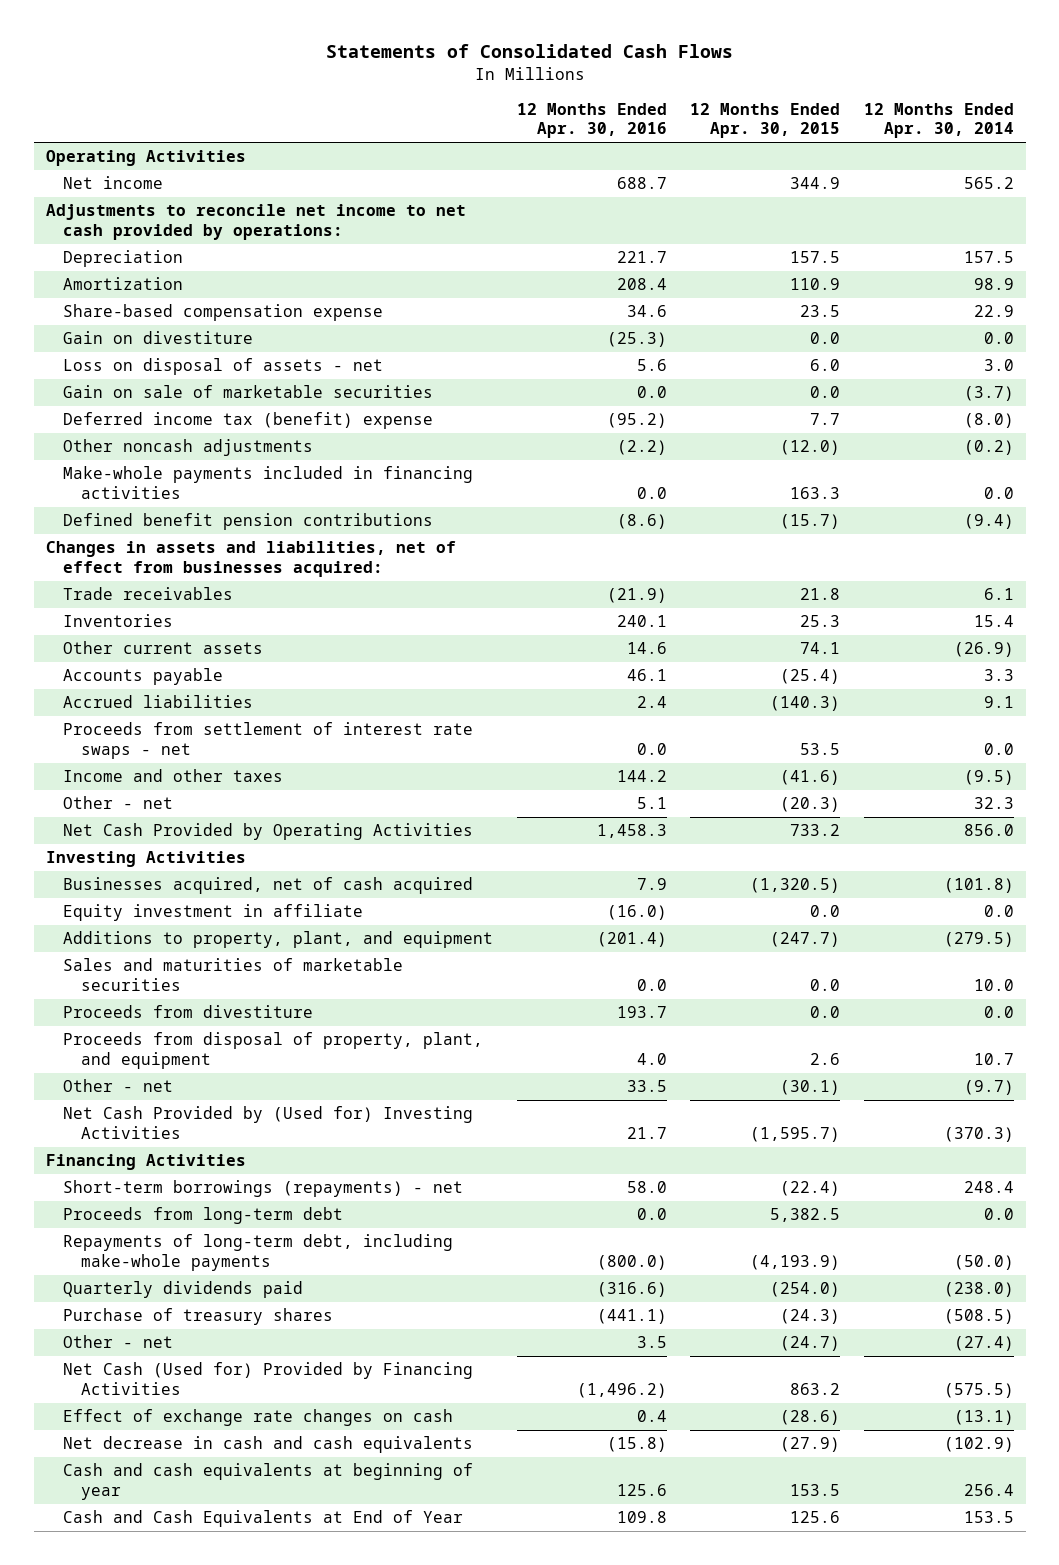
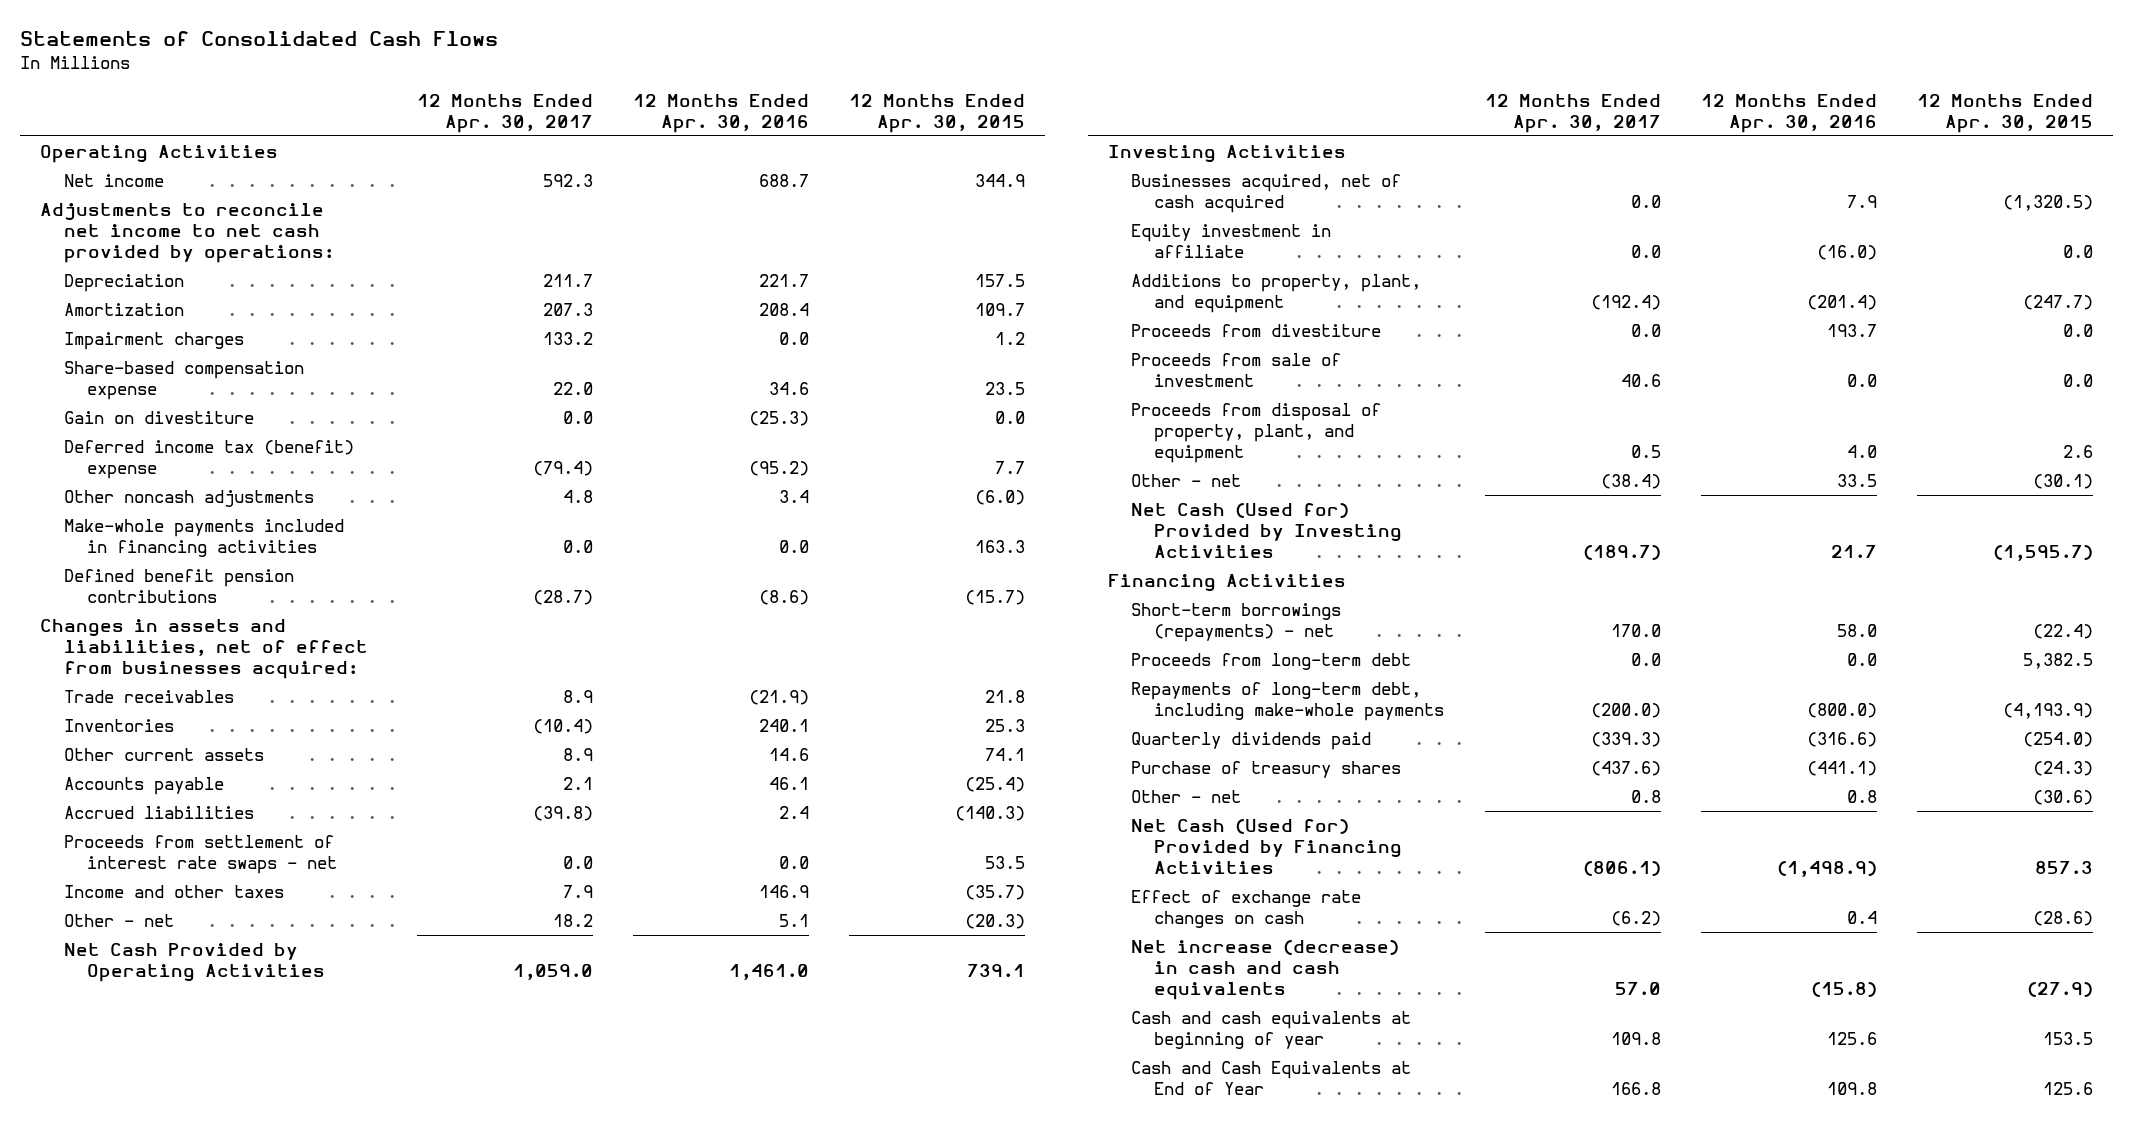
[863,102,1014,139] 12 Months Ended Apr. 30, 2014 -> none
none -> [417,93,594,133] 12 Months Ended Apr. 30, 2017
[790,278,841,291] 110.9 -> [975,302,1026,316] 109.7
none -> [63,331,244,350] Impairment charges
[63,358,384,376] Loss on disposal of assets - net -> none
[63,385,434,399] Gain on sale of marketable securities -> none
[616,440,667,456] (2.2) -> [779,489,810,503] 3.4
[780,440,841,456] (12.0) -> [975,489,1026,505] (6.0)
[616,770,667,783] 144.2 -> [759,884,810,898] 146.9
[780,770,841,786] (41.6) -> [965,884,1026,900] (35.7)
[596,824,667,839] 1,458.3 -> [729,963,810,980] 1,461.0
[790,824,841,837] 733.2 -> [967,963,1026,977] 739.1
[63,958,404,991] Sales and maturities of marketable securities -> none
none -> [1131,352,1342,387] Proceeds from sale of investment
[63,1106,474,1139] Net Cash Provided by (Used for) Investing Activities -> [1131,502,1403,559] Net Cash (Used for) Provided by Investing Activities
[636,1336,667,1349] 3.5 -> [1846,789,1877,803] 0.8
[780,1336,841,1352] (24.7) -> [2032,789,2093,805] (30.6)
[576,1382,667,1398] (1,496.2) -> [1776,861,1877,878] (1,498.9)
[790,1382,841,1395] 863.2 -> [2034,861,2093,875] 857.3
[63,1436,474,1454] Net decrease in cash and cash equivalents -> [1131,939,1400,1001] Net increase (decrease) in cash and cash equivalents

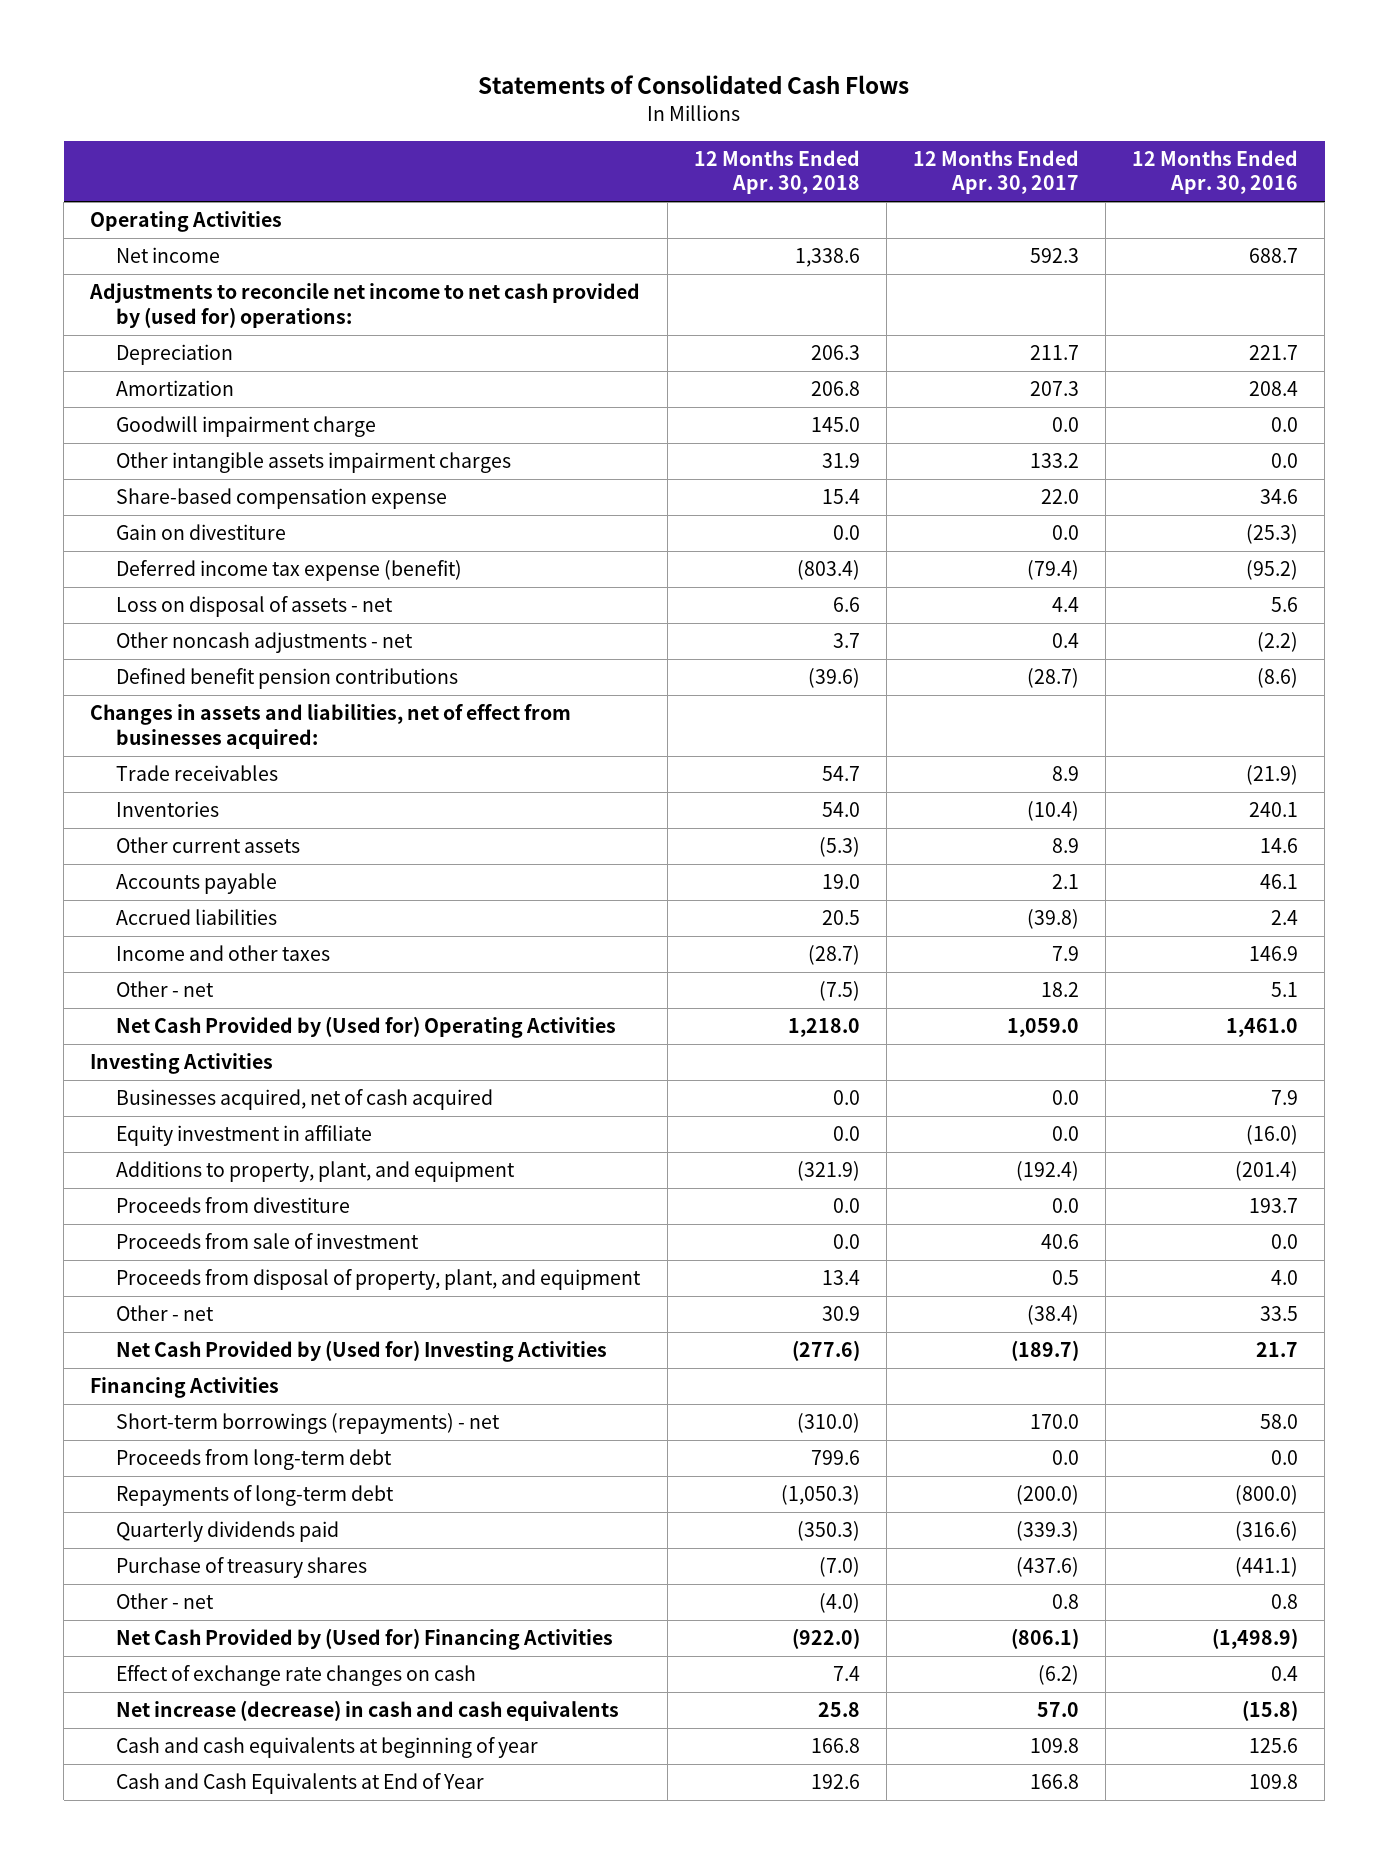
[849,93,1026,133] 12 Months Ended Apr. 30, 2015 -> none
none -> [693,149,860,195] 12 Months Ended Apr. 30, 2018
[40,202,334,264] Adjustments to reconcile net income to net cash provided by operations: -> [89,283,641,328] Adjustments to reconcile net income to net cash provided by (used for) operations:
none -> [116,416,377,438] Goodwill impairment charge
[63,331,244,350] Impairment charges -> [116,452,512,474] Other intangible assets impairment charges
[63,518,344,557] Make-whole payments included in financing activities -> none
[63,439,354,479] Deferred income tax (benefit) expense -> [116,560,463,582] Deferred income tax expense (benefit)
none -> [116,596,394,618] Loss on disposal of assets - net
[63,489,314,507] Other noncash adjustments -> [116,632,414,654] Other noncash adjustments - net
[563,489,594,503] 4.8 -> [1051,633,1079,649] 0.4
[779,489,810,503] 3.4 -> [1257,632,1299,653] (2.2)
[63,834,338,874] Proceeds from settlement of interest rate swaps - net -> none
[63,942,326,982] Net Cash Provided by Operating Activities -> [116,1016,617,1039] Net Cash Provided by (Used for) Operating Activities
[1131,502,1403,559] Net Cash (Used for) Provided by Investing Activities -> [116,1340,608,1363] Net Cash Provided by (Used for) Investing Activities
[1131,681,1445,721] Repayments of long-term debt, including make-whole payments -> [116,1485,395,1507] Repayments of long-term debt
[1131,818,1403,875] Net Cash (Used for) Provided by Financing Activities -> [116,1628,614,1651] Net Cash Provided by (Used for) Financing Activities

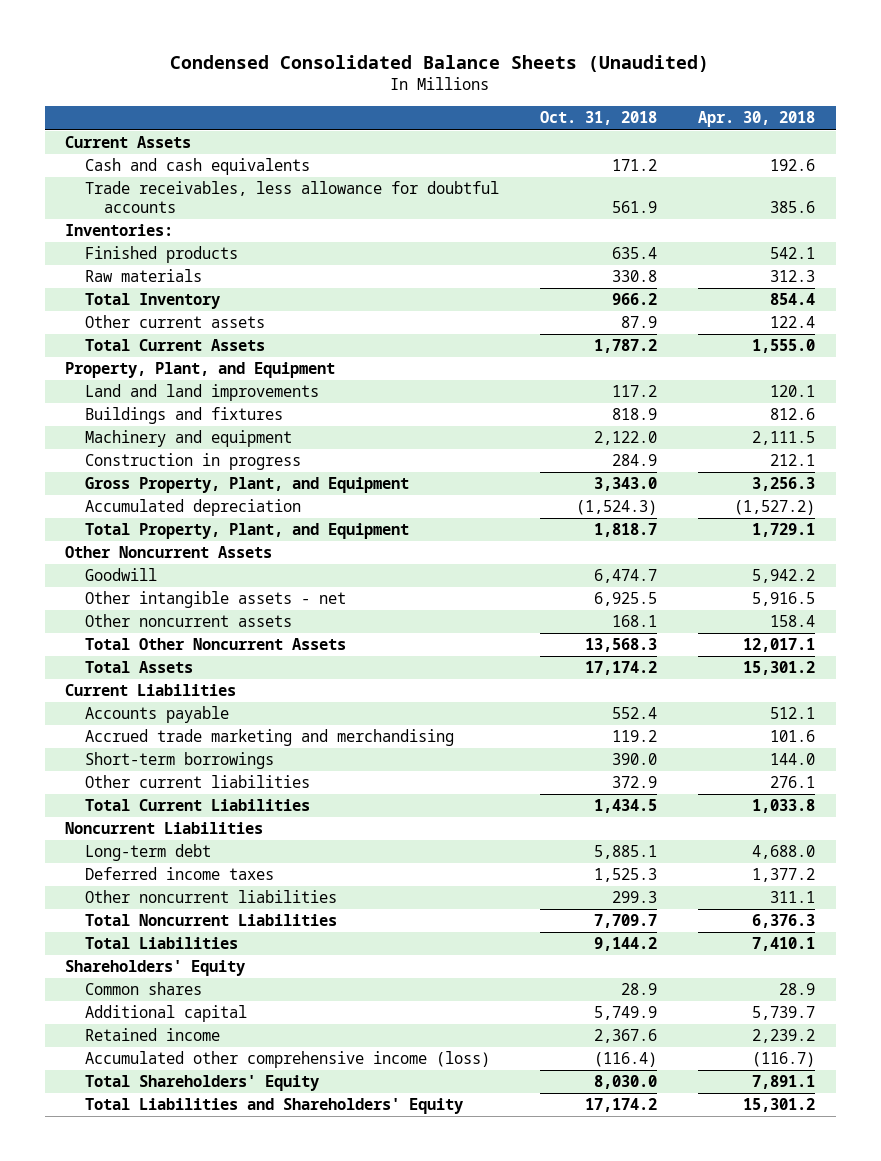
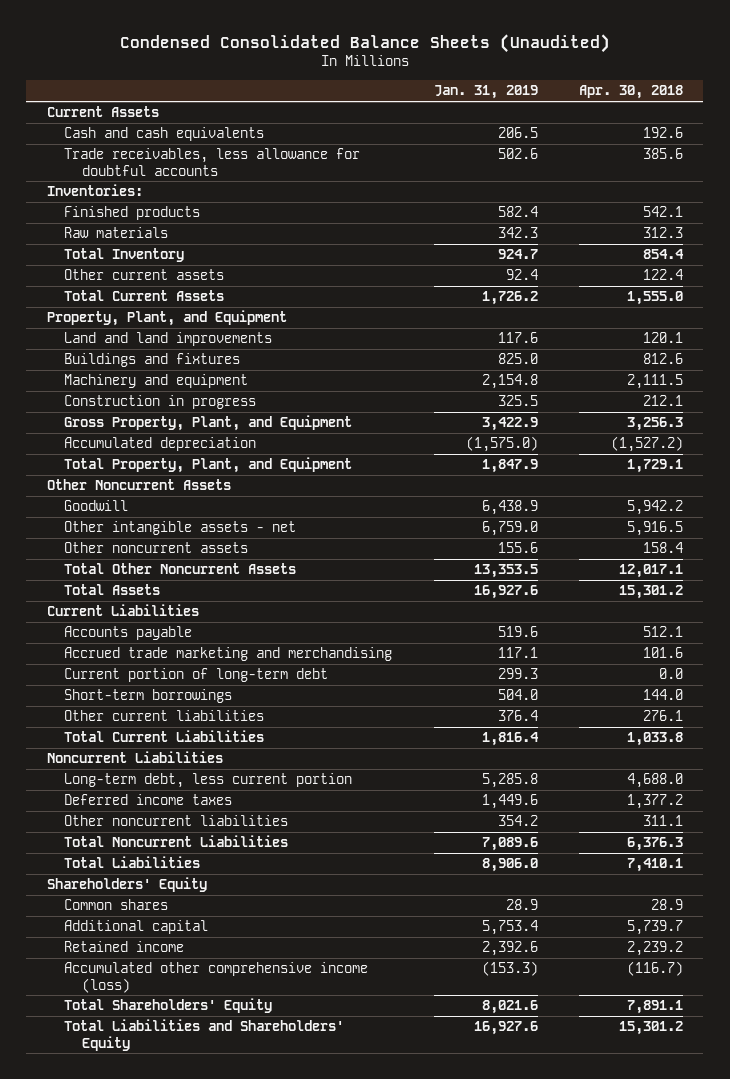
[540,111,658,126] Oct. 31, 2018 -> none
none -> [433,85,538,100] Jan. 31, 2019
none -> [64,668,329,683] Current portion of long-term debt
[84,844,211,862] Long-term debt -> [64,773,353,789] Long-term debt, less current portion

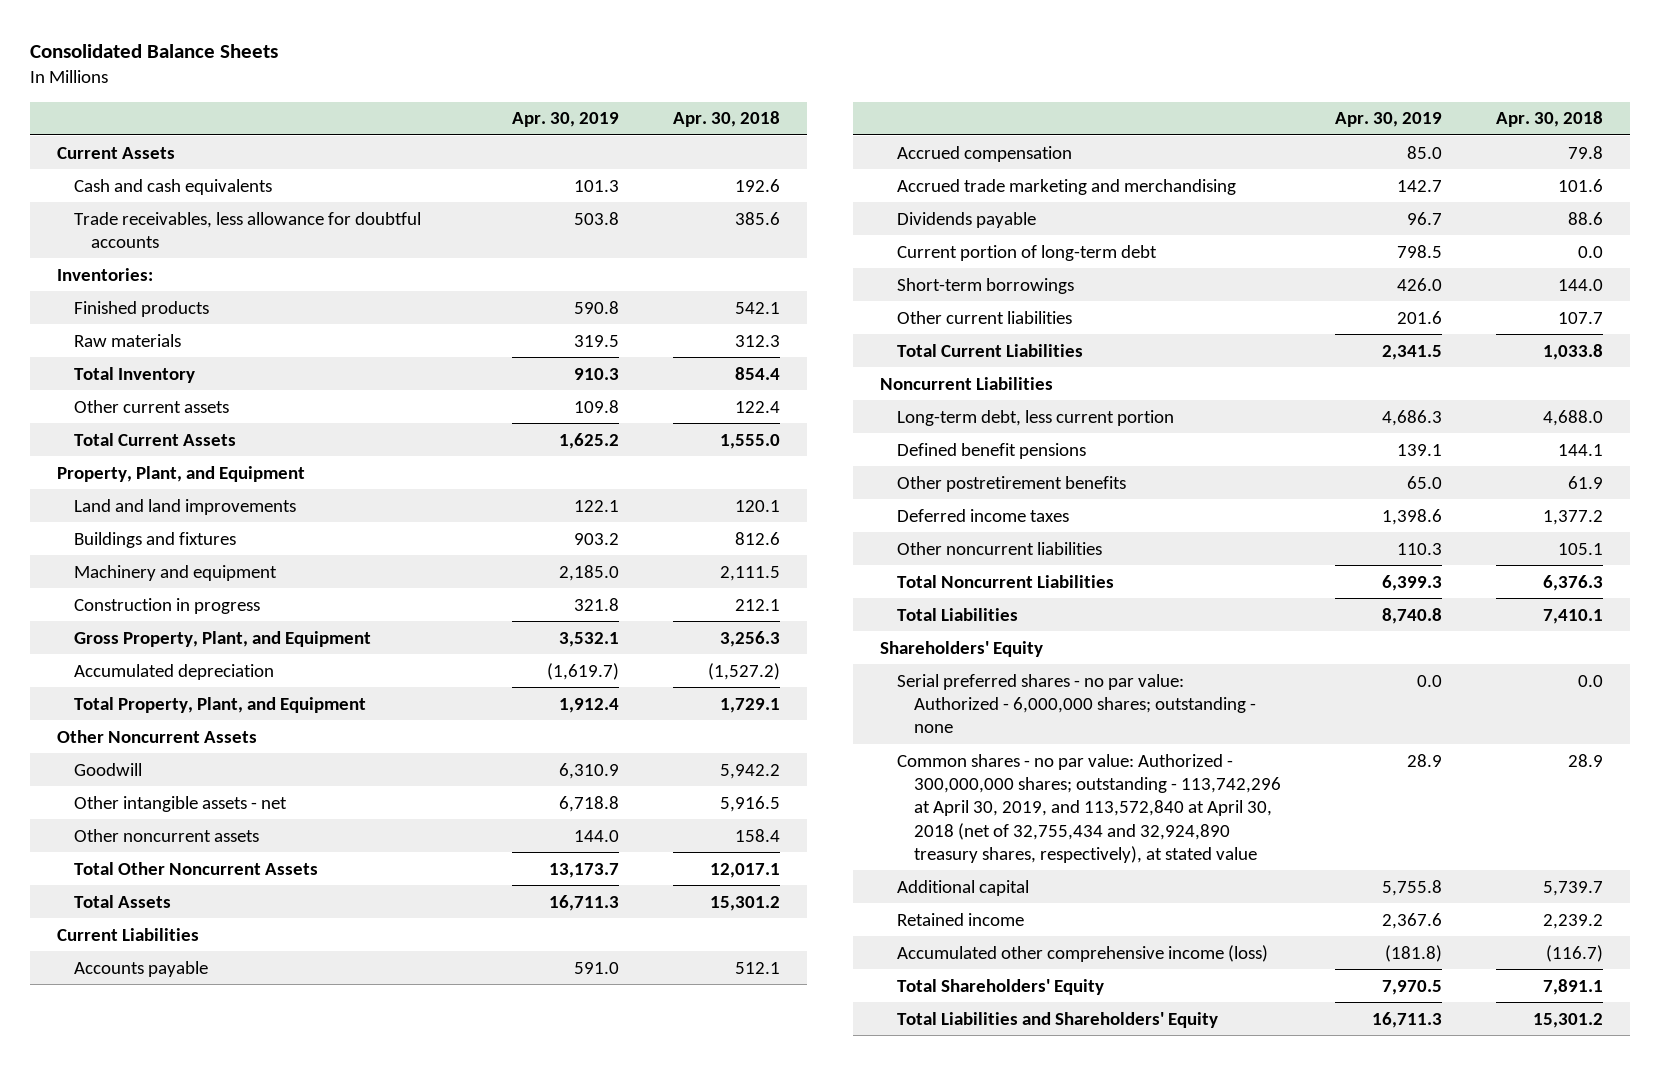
[119,33,610,53] Condensed Consolidated Balance Sheets (Unaudited) -> [29,44,278,59] Consolidated Balance Sheets
[433,85,538,100] Jan. 31, 2019 -> none
none -> [511,112,619,128] Apr. 30, 2019
none -> [896,145,1072,162] Accrued compensation
none -> [896,211,1036,228] Dividends payable
[642,710,683,722] 276.1 -> [1557,311,1603,324] 107.7
none -> [896,442,1086,459] Defined benefit pensions
none -> [896,475,1126,492] Other postretirement benefits
[642,815,683,827] 311.1 -> [1557,542,1603,555] 105.1
none -> [896,673,1256,734] Serial preferred shares - no par value: Authorized - 6,000,000 shares; outstanding - none
[64,899,169,911] Common shares -> [896,753,1281,863] Common shares - no par value: Authorized - 300,000,000 shares; outstanding - 113,742,296 at April 30, 2019, and 113,572,840 at April 30, 2018 (net of 32,755,434 and 32,924,890 treasury shares, respectively), at stated value

